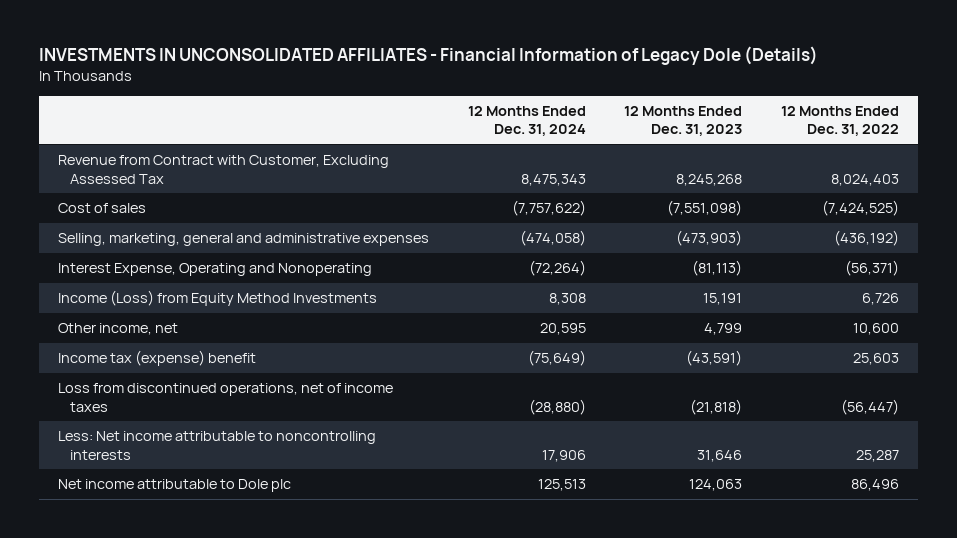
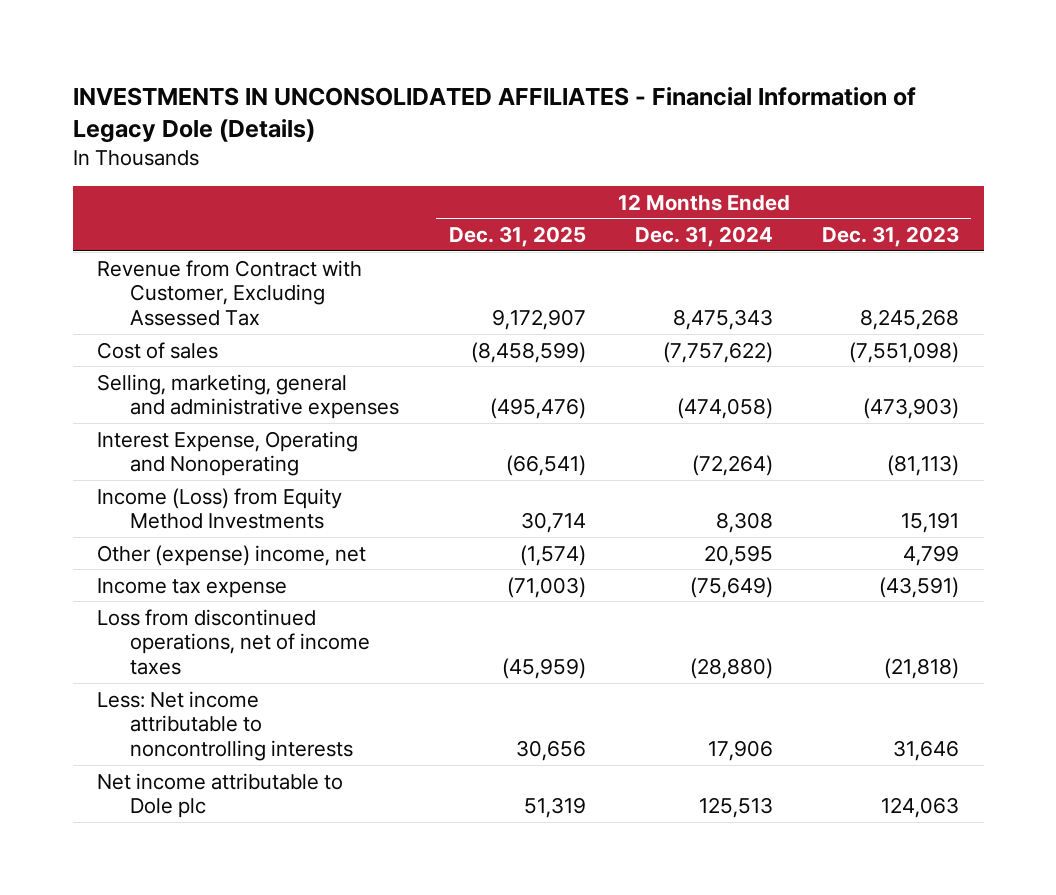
[780,106,899,137] 12 Months Ended Dec. 31, 2022 -> none
none -> [448,226,586,248] Dec. 31, 2025
[58,323,179,336] Other income, net -> [97,544,367,566] Other (expense) income, net
[58,350,257,367] Income tax (expense) benefit -> [97,577,288,598] Income tax expense

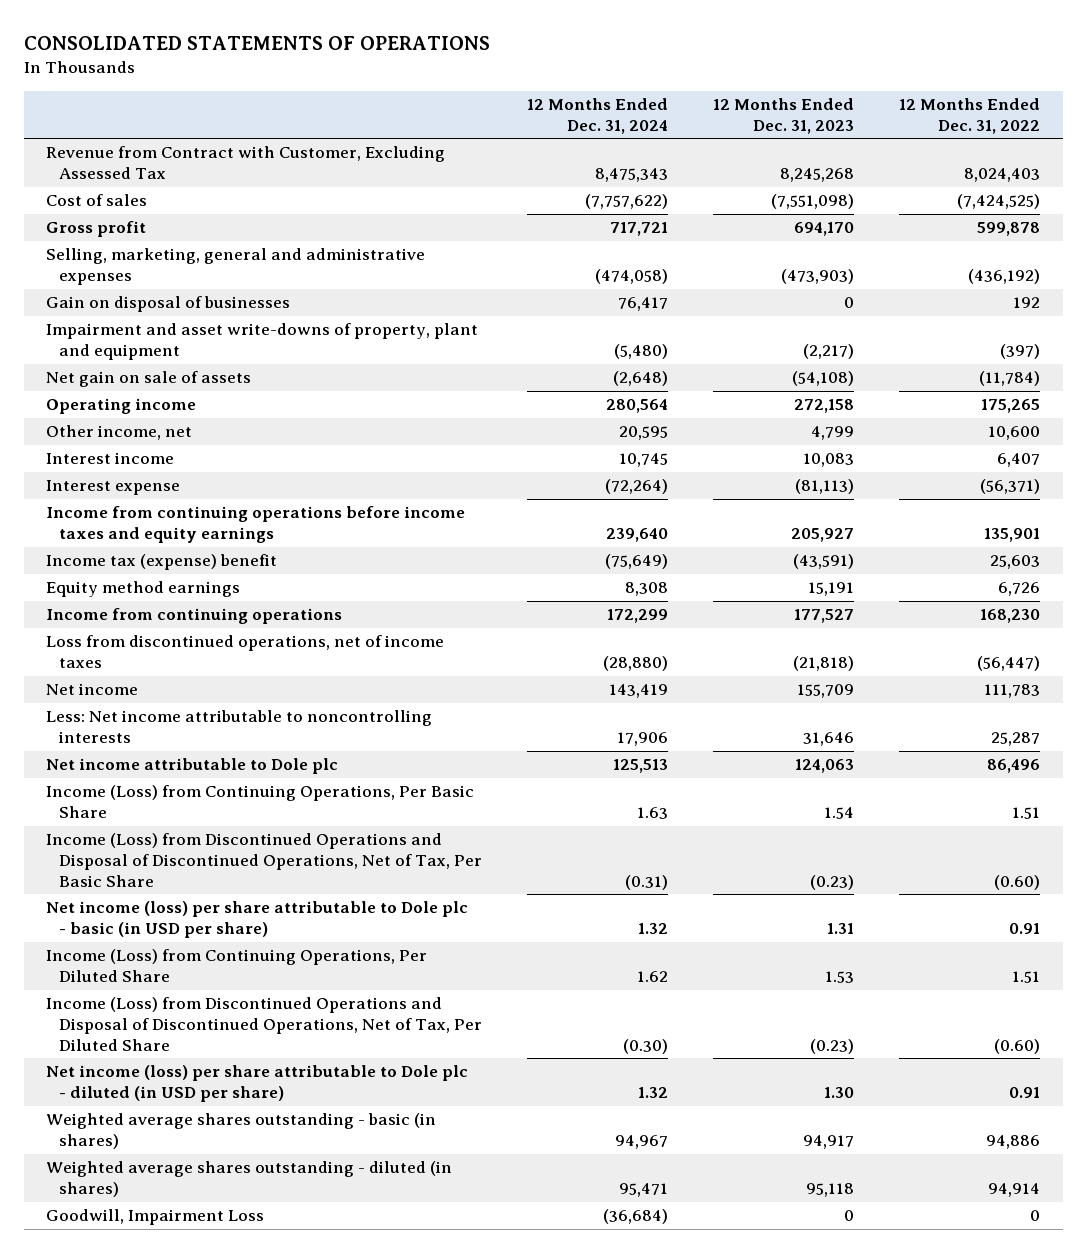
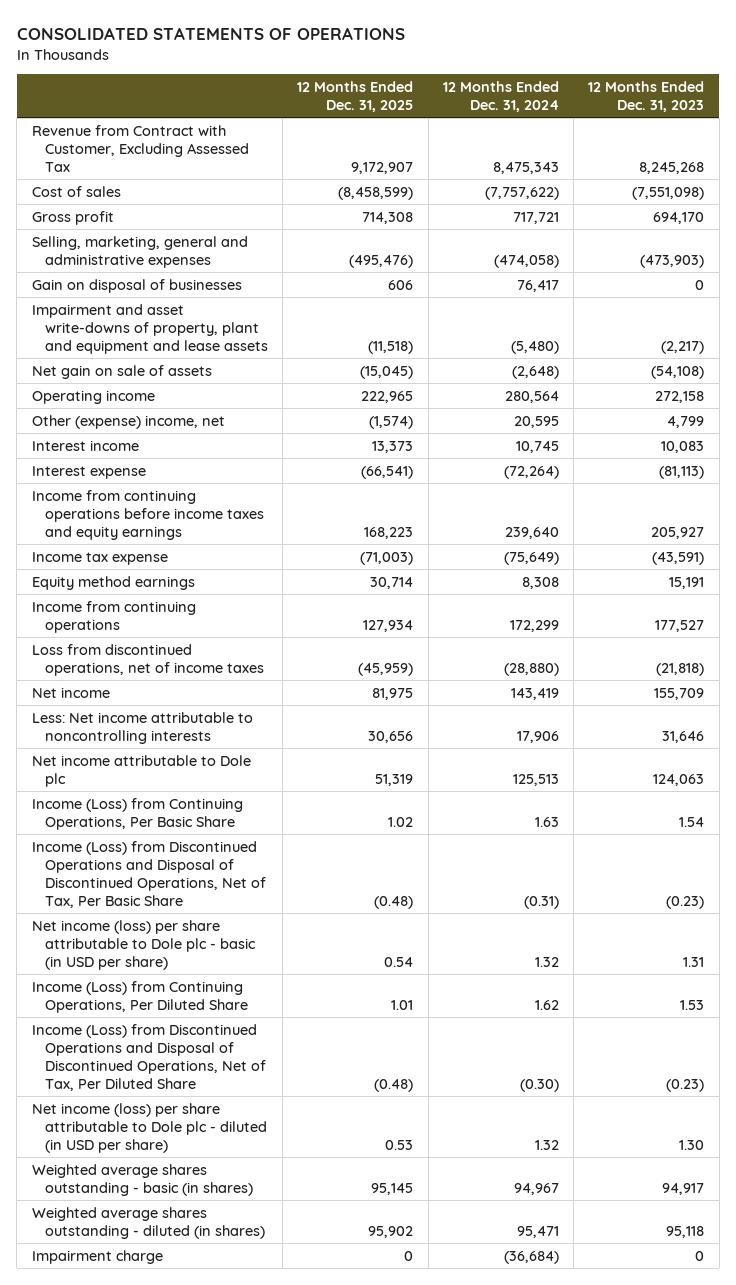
[899,98,1041,134] 12 Months Ended Dec. 31, 2022 -> none
none -> [297,81,414,113] 12 Months Ended Dec. 31, 2025
[46,323,479,361] Impairment and asset write-downs of property, plant and equipment -> [31,303,268,354] Impairment and asset write-downs of property, plant and equipment and lease assets
[46,425,193,441] Other income, net -> [31,414,225,429] Other (expense) income, net
[46,554,278,571] Income tax (expense) benefit -> [31,551,168,565] Income tax expense
[46,1209,265,1226] Goodwill, Impairment Loss -> [31,1249,163,1264] Impairment charge

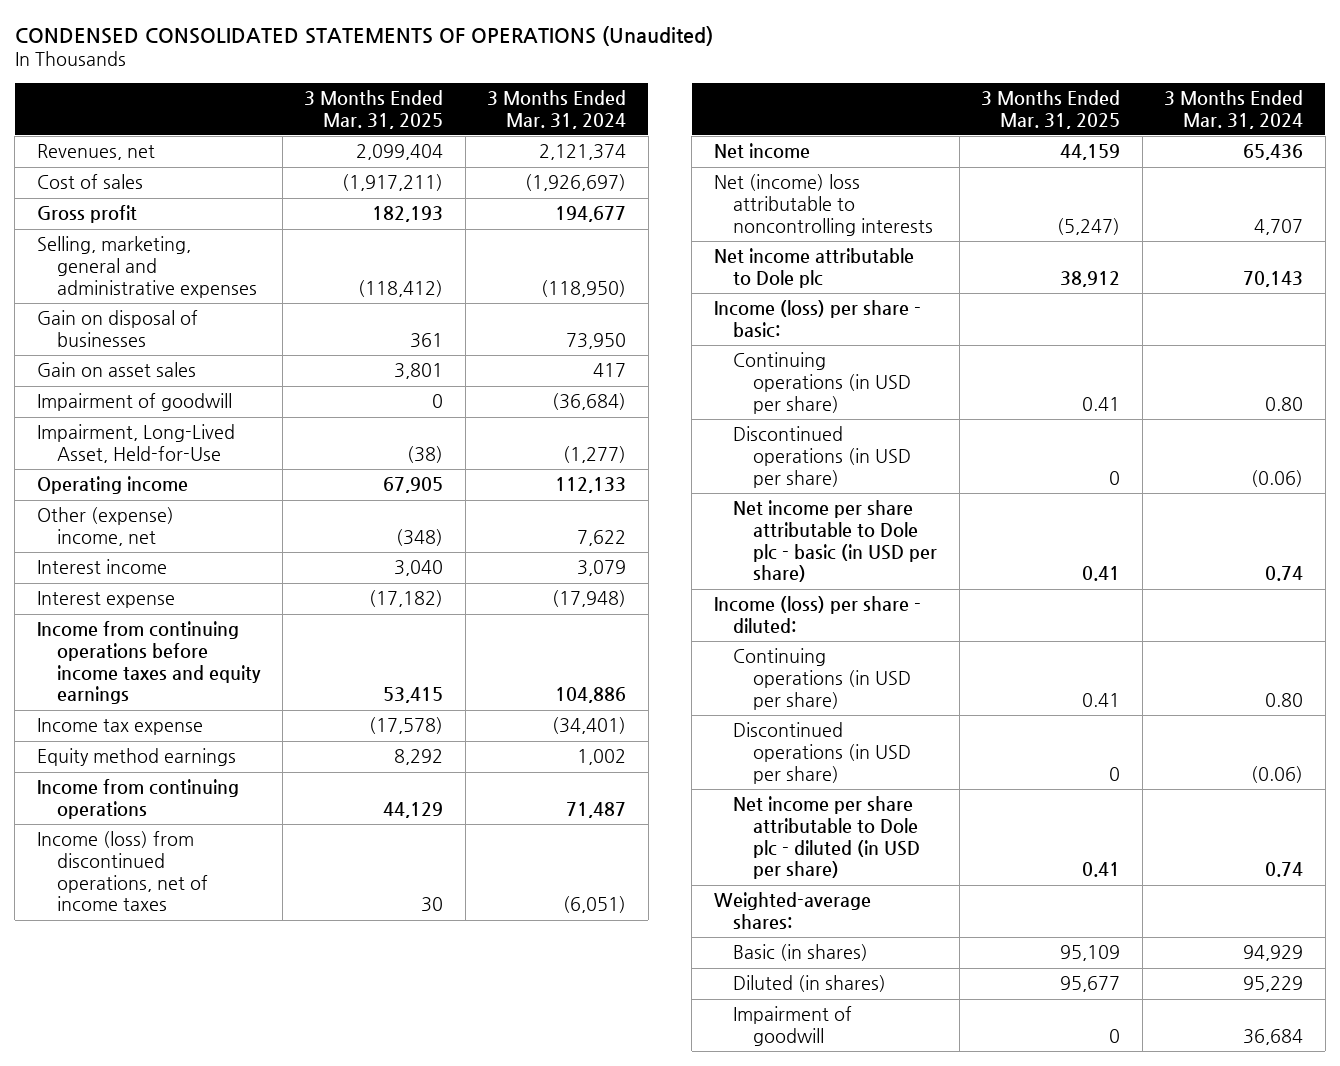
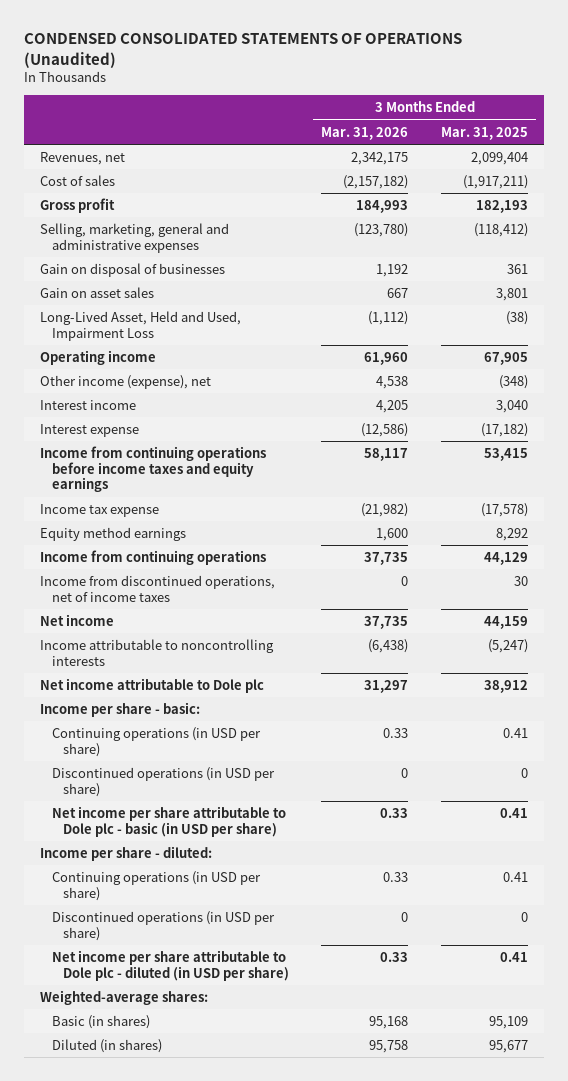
[487,90,627,129] 3 Months Ended Mar. 31, 2024 -> none
none -> [321,126,409,140] Mar. 31, 2026
[37,393,233,412] Impairment of goodwill -> none
[37,424,236,464] Impairment, Long-Lived Asset, Held-for-Use -> [40,310,242,341] Long-Lived Asset, Held and Used, Impairment Loss
[37,507,175,547] Other (expense) income, net -> [40,374,212,389] Other income (expense), net
[37,831,208,912] Income (loss) from discontinued operations, net of income taxes -> [40,574,276,602] Income from discontinued operations, net of income taxes
[713,174,934,236] Net (income) loss attributable to noncontrolling interests -> [40,638,275,666] Income attributable to noncontrolling interests
[713,300,921,339] Income (loss) per share - basic: -> [40,701,201,717] Income per share - basic:
[713,596,921,634] Income (loss) per share - diluted: -> [40,845,213,861] Income per share - diluted:
[733,1006,853,1047] Impairment of goodwill -> none

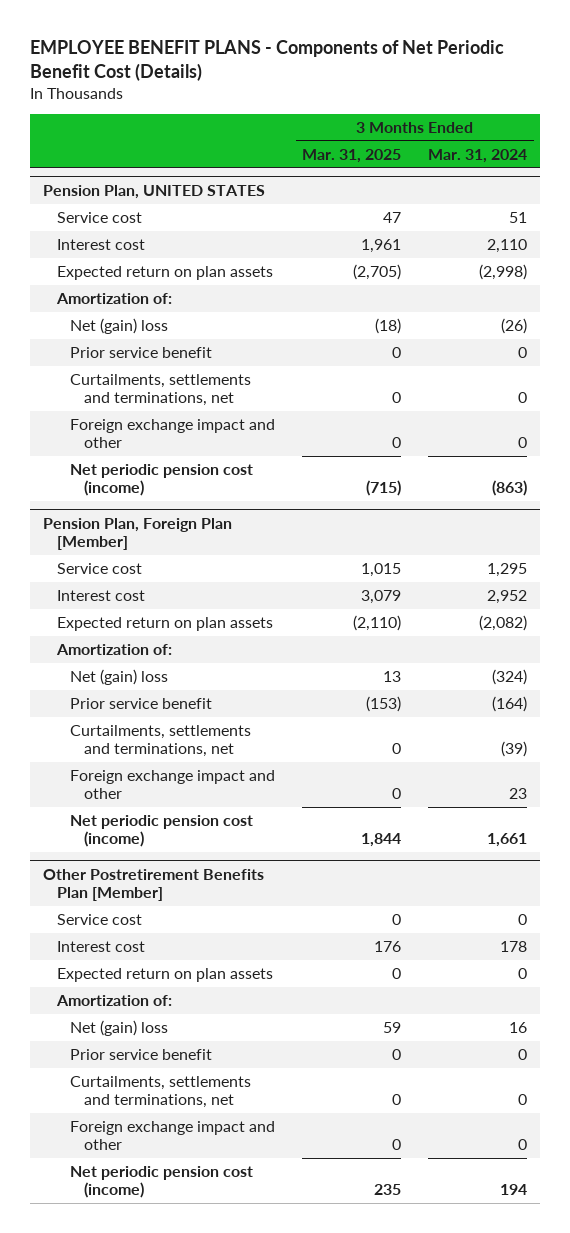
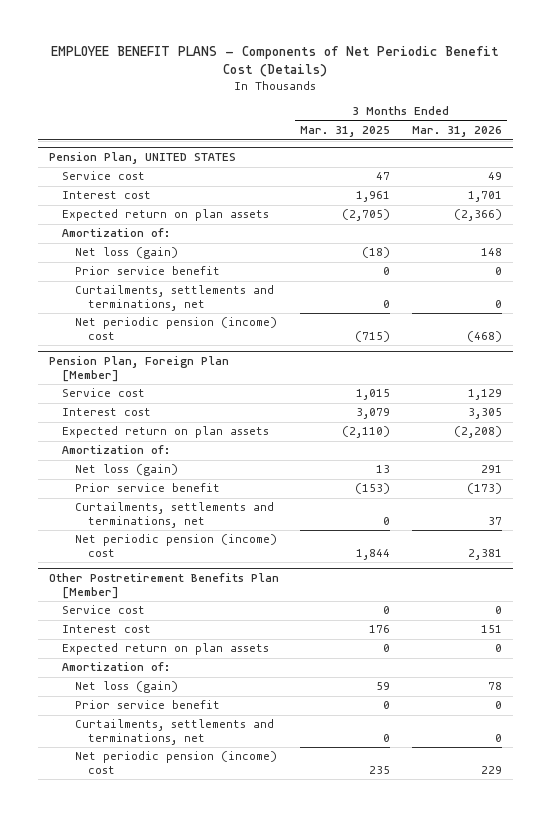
[428,148,528,163] Mar. 31, 2024 -> none
none -> [411,126,502,138] Mar. 31, 2026
[70,317,169,334] Net (gain) loss -> [74,247,178,260] Net loss (gain)
[70,418,276,448] Foreign exchange impact and other -> none
[70,463,254,496] Net periodic pension cost (income) -> [74,317,277,341] Net periodic pension (income) cost
[70,668,169,685] Net (gain) loss -> [74,464,178,477] Net loss (gain)
[70,769,276,799] Foreign exchange impact and other -> none
[70,814,254,847] Net periodic pension cost (income) -> [74,534,277,558] Net periodic pension (income) cost
[70,1019,169,1036] Net (gain) loss -> [74,681,178,694] Net loss (gain)
[70,1120,276,1150] Foreign exchange impact and other -> none
[70,1165,254,1198] Net periodic pension cost (income) -> [74,751,277,775] Net periodic pension (income) cost

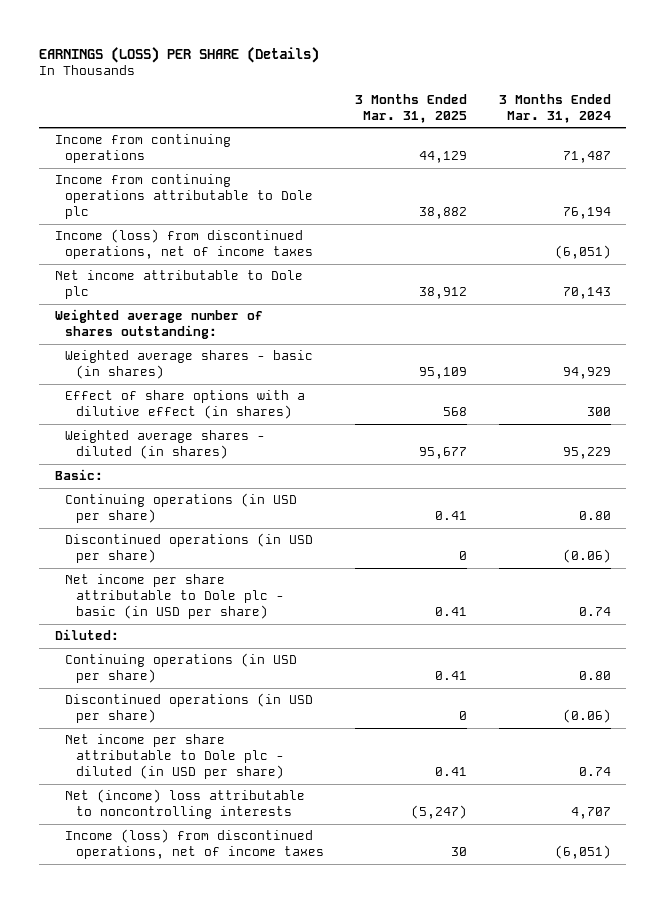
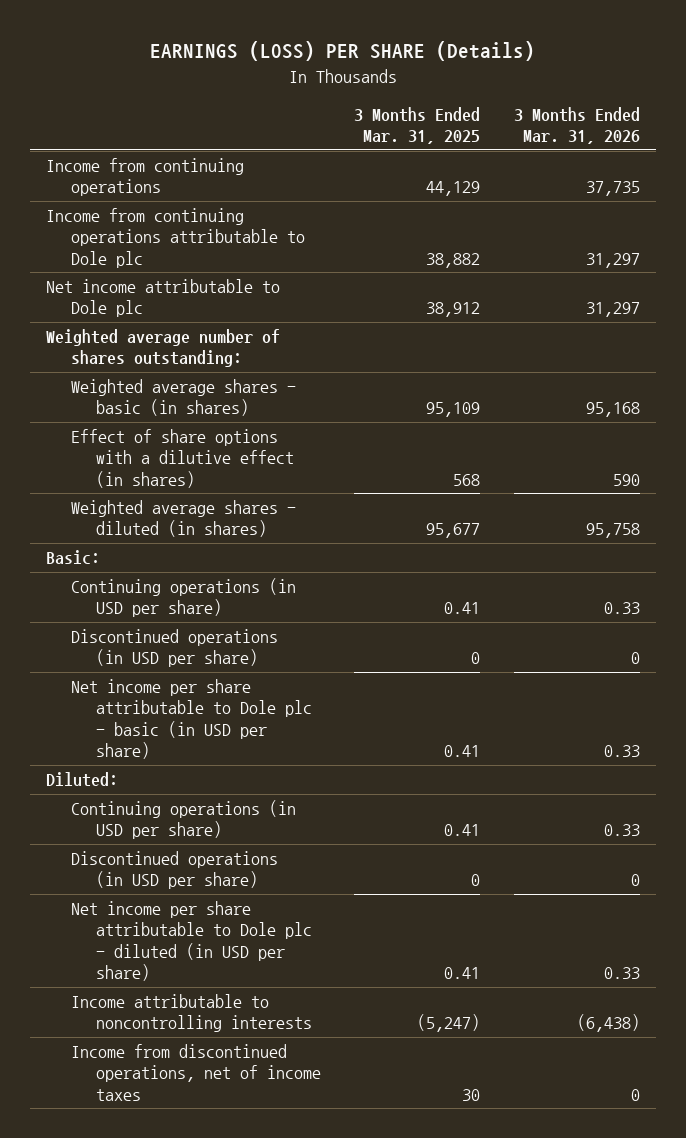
[498,93,611,123] 3 Months Ended Mar. 31, 2024 -> none
none -> [513,106,640,145] 3 Months Ended Mar. 31, 2026
[55,229,314,260] Income (loss) from discontinued operations, net of income taxes -> none
[65,789,306,820] Net (income) loss attributable to noncontrolling interests -> [71,994,313,1033] Income attributable to noncontrolling interests
[65,829,324,860] Income (loss) from discontinued operations, net of income taxes -> [71,1044,322,1101] Income from discontinued operations, net of income taxes

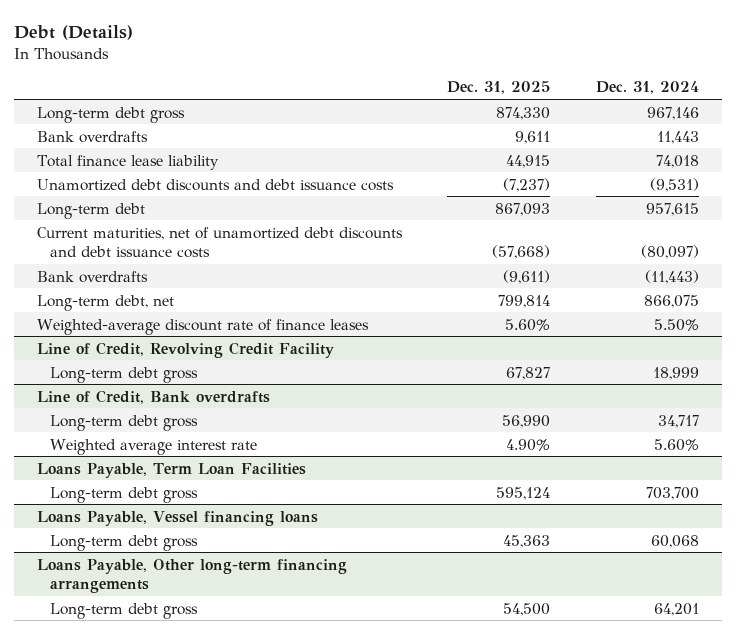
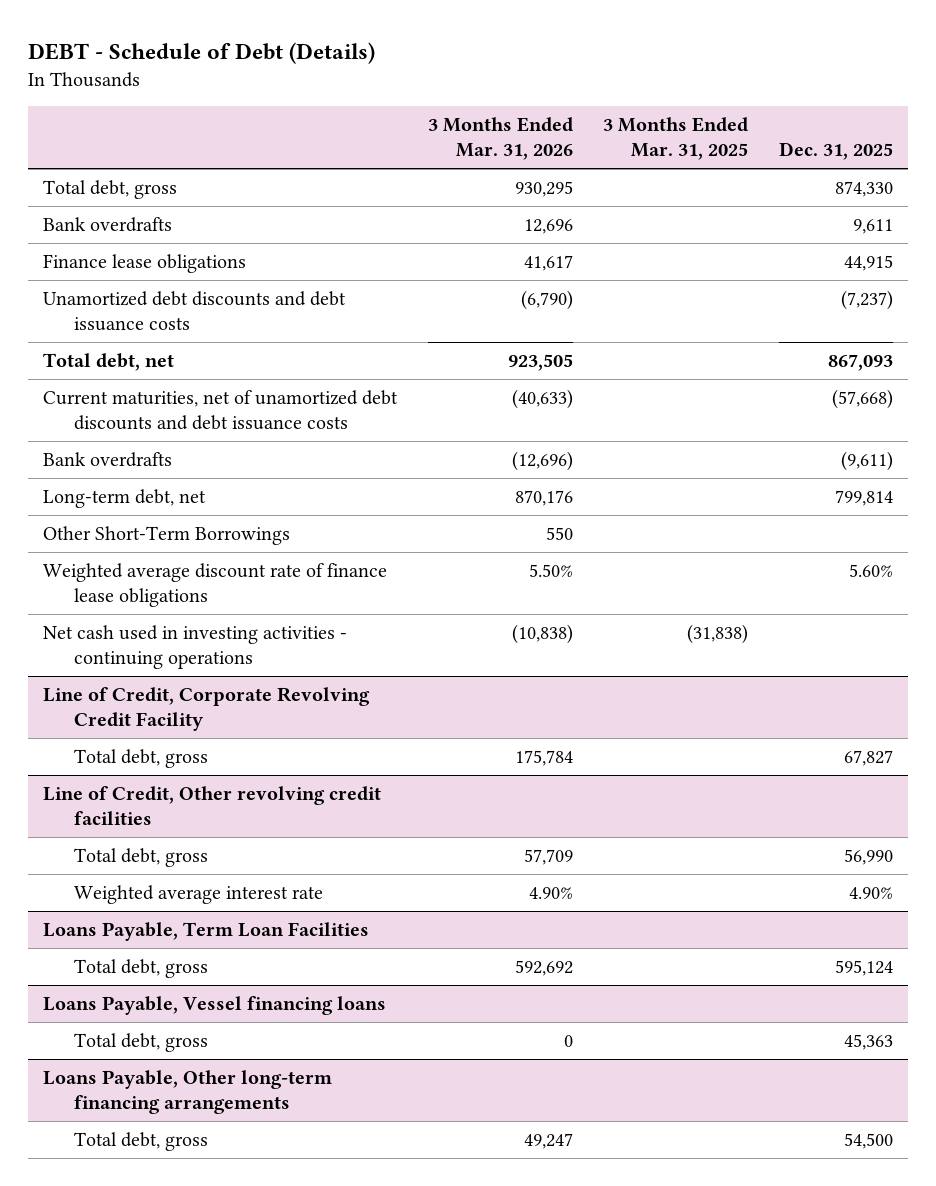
[13,24,133,40] Debt (Details) -> [28,42,376,65] DEBT - Schedule of Debt (Details)
[596,81,700,95] Dec. 31, 2024 -> none
none -> [427,117,573,160] 3 Months Ended Mar. 31, 2026
none -> [603,117,749,160] 3 Months Ended Mar. 31, 2025
[36,106,185,123] Long-term debt gross -> [43,180,178,200] Total debt, gross
[36,154,219,170] Total finance lease liability -> [43,254,247,274] Finance lease obligations
[36,202,145,219] Long-term debt -> [43,353,175,372] Total debt, net
[36,389,270,404] Line of Credit, Bank overdrafts -> none
none -> [43,526,291,546] Other Short-Term Borrowings
[36,318,369,335] Weighted-average discount rate of finance leases -> [43,563,388,607] Weighted average discount rate of finance lease obligations
none -> [43,625,348,669] Net cash used in investing activities - continuing operations
[36,341,334,358] Line of Credit, Revolving Credit Facility -> [43,687,371,731] Line of Credit, Corporate Revolving Credit Facility
[49,366,198,383] Long-term debt gross -> [74,749,209,769] Total debt, gross
none -> [43,786,382,825] Line of Credit, Other revolving credit facilities
[49,414,198,431] Long-term debt gross -> [74,848,209,868] Total debt, gross
[49,486,198,503] Long-term debt gross -> [74,959,209,979] Total debt, gross
[49,534,198,551] Long-term debt gross -> [74,1033,209,1053] Total debt, gross
[49,602,198,619] Long-term debt gross -> [74,1132,209,1152] Total debt, gross

